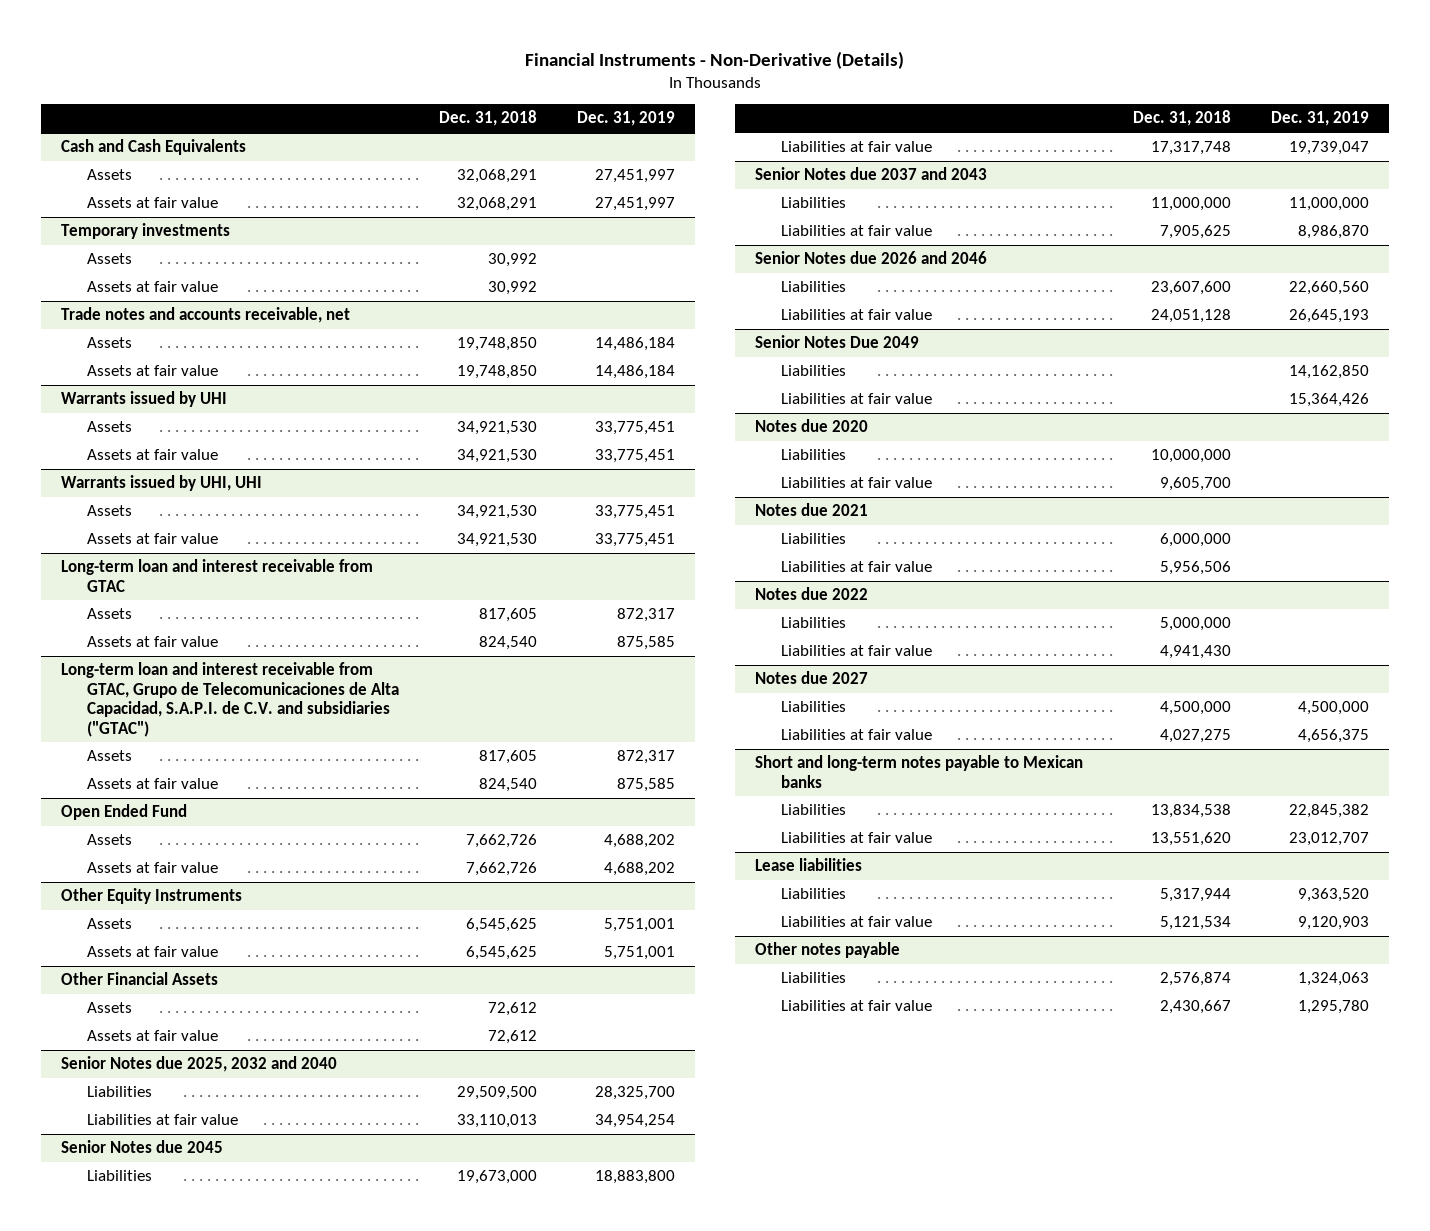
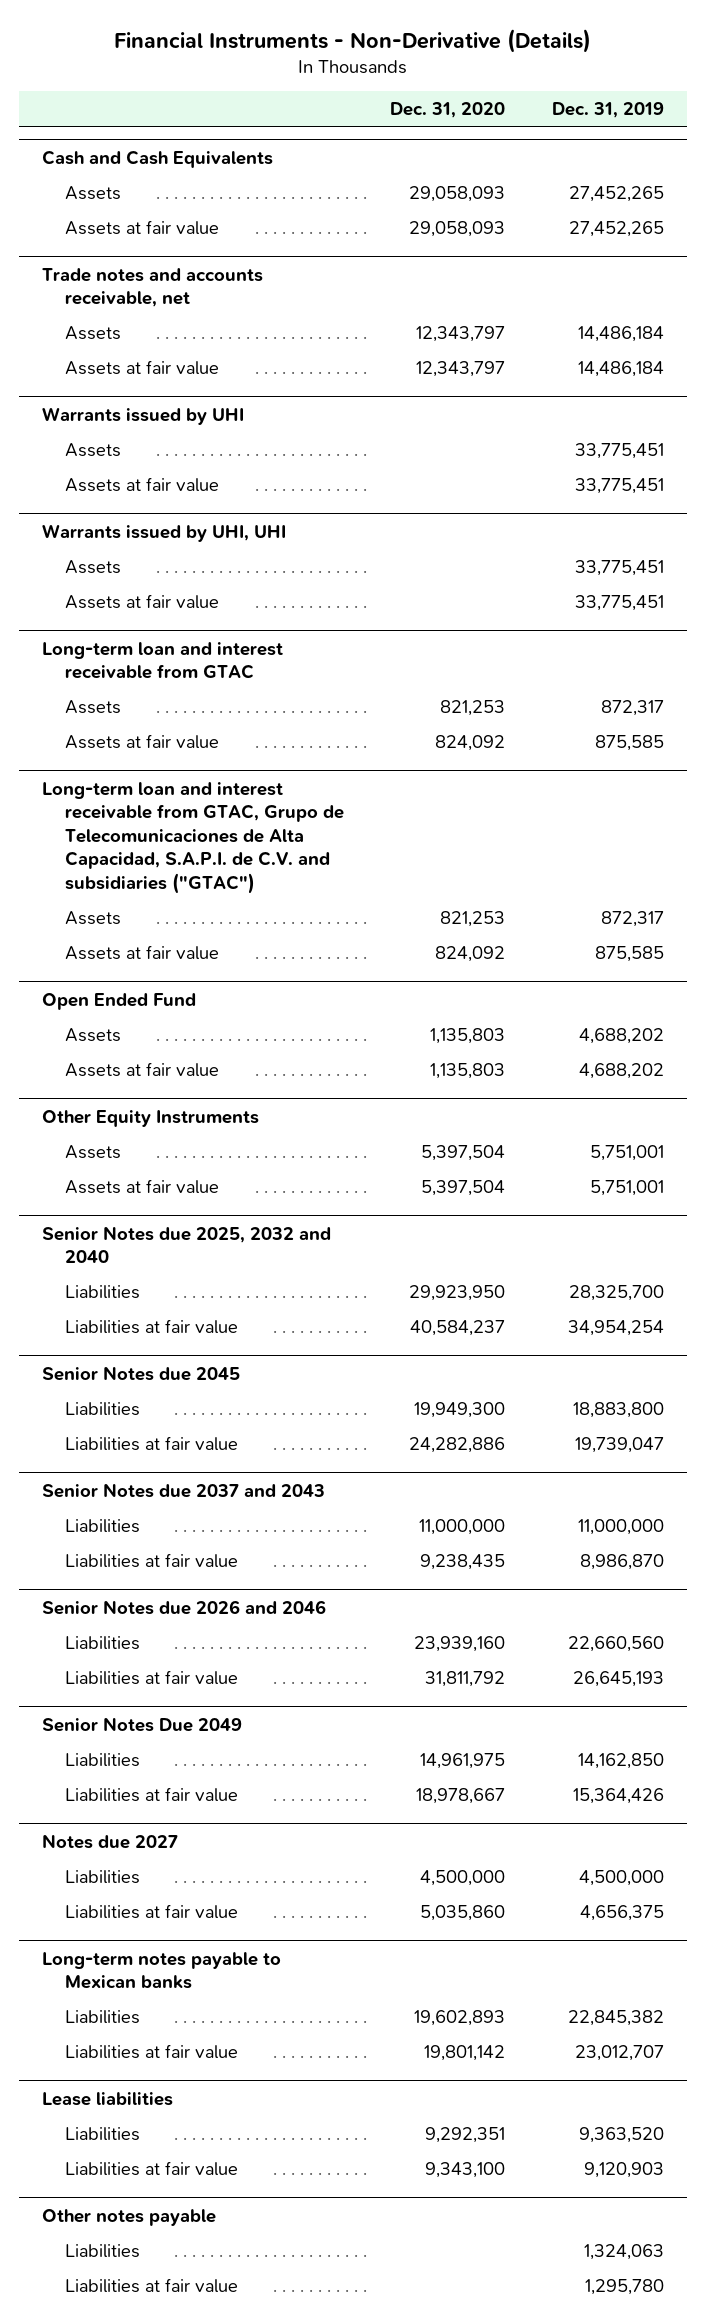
[438,110,537,127] Dec. 31, 2018 -> none
none -> [390,102,506,119] Dec. 31, 2020
[60,223,230,240] Temporary investments -> none
[86,253,132,265] Assets -> none
[86,281,218,293] Assets at fair value -> none
[594,169,675,184] 27,451,997 -> [569,185,665,202] 27,452,265
[594,197,675,212] 27,451,997 -> [569,220,665,237] 27,452,265
[60,972,218,986] Other Financial Assets -> none
[86,1002,132,1014] Assets -> none
[86,1030,218,1042] Assets at fair value -> none
[755,419,869,433] Notes due 2020 -> none
[781,449,847,461] Liabilities -> none
[781,477,933,489] Liabilities at fair value -> none
[755,503,869,517] Notes due 2021 -> none
[781,533,847,545] Liabilities -> none
[781,561,933,573] Liabilities at fair value -> none
[755,587,869,601] Notes due 2022 -> none
[781,617,847,629] Liabilities -> none
[781,645,933,657] Liabilities at fair value -> none
[755,755,1084,788] Short and long-term notes payable to Mexican banks -> [42,1951,282,1990] Long-term notes payable to Mexican banks

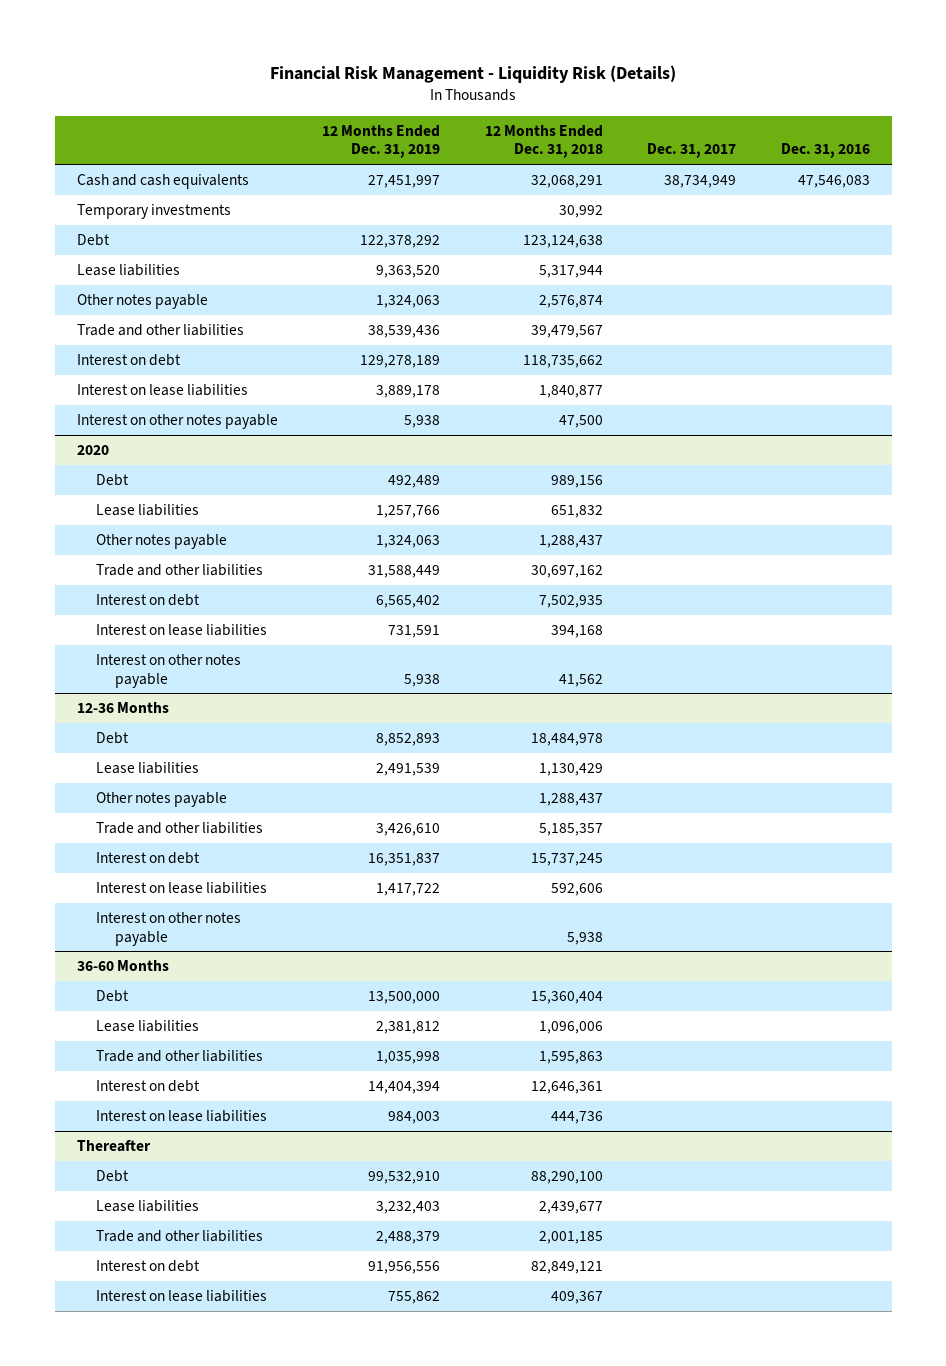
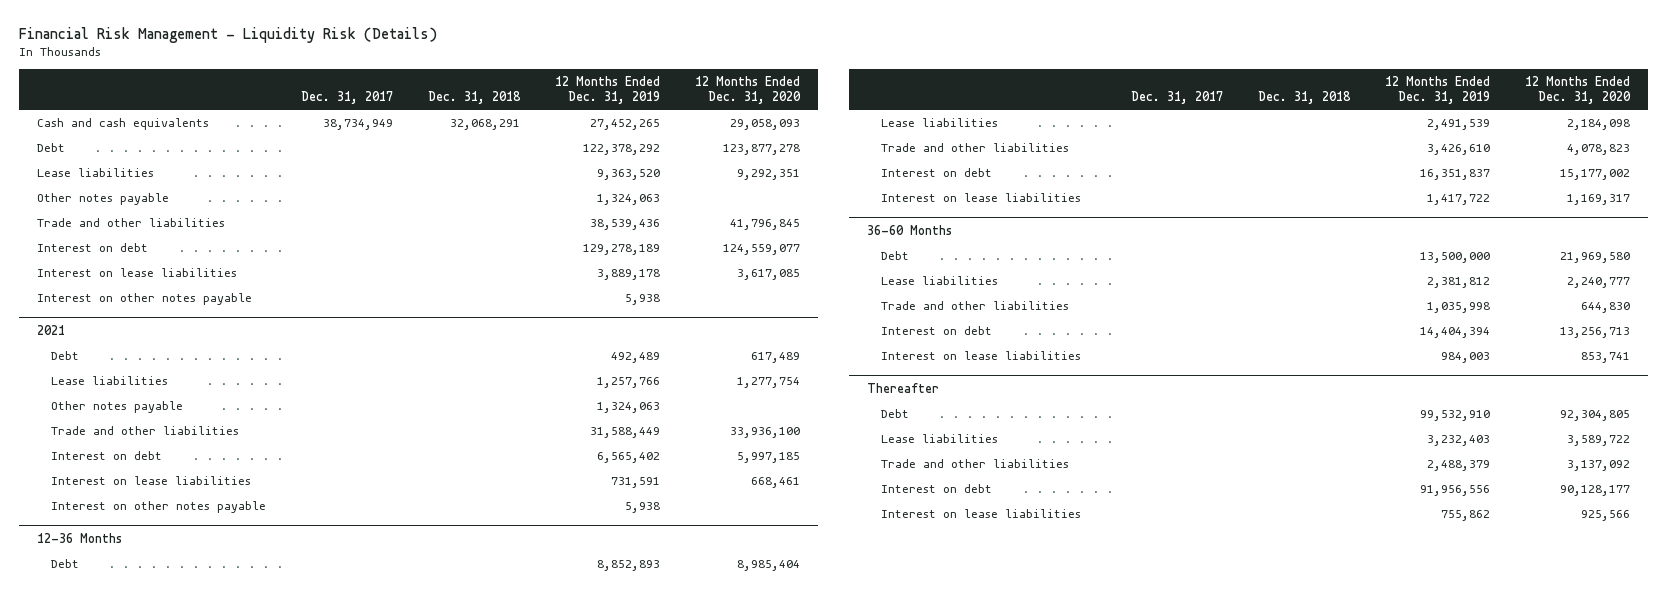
[484,124,603,159] 12 Months Ended Dec. 31, 2018 -> none
[780,143,870,159] Dec. 31, 2016 -> none
none -> [428,91,522,105] Dec. 31, 2018
none -> [695,75,802,105] 12 Months Ended Dec. 31, 2020
[76,204,231,220] Temporary investments -> none
[368,175,441,189] 27,451,997 -> [590,119,661,131] 27,452,265
[76,445,109,456] 2020 -> [37,324,66,335] 2021
[95,792,227,808] Other notes payable -> none
[95,912,241,946] Interest on other notes payable -> none

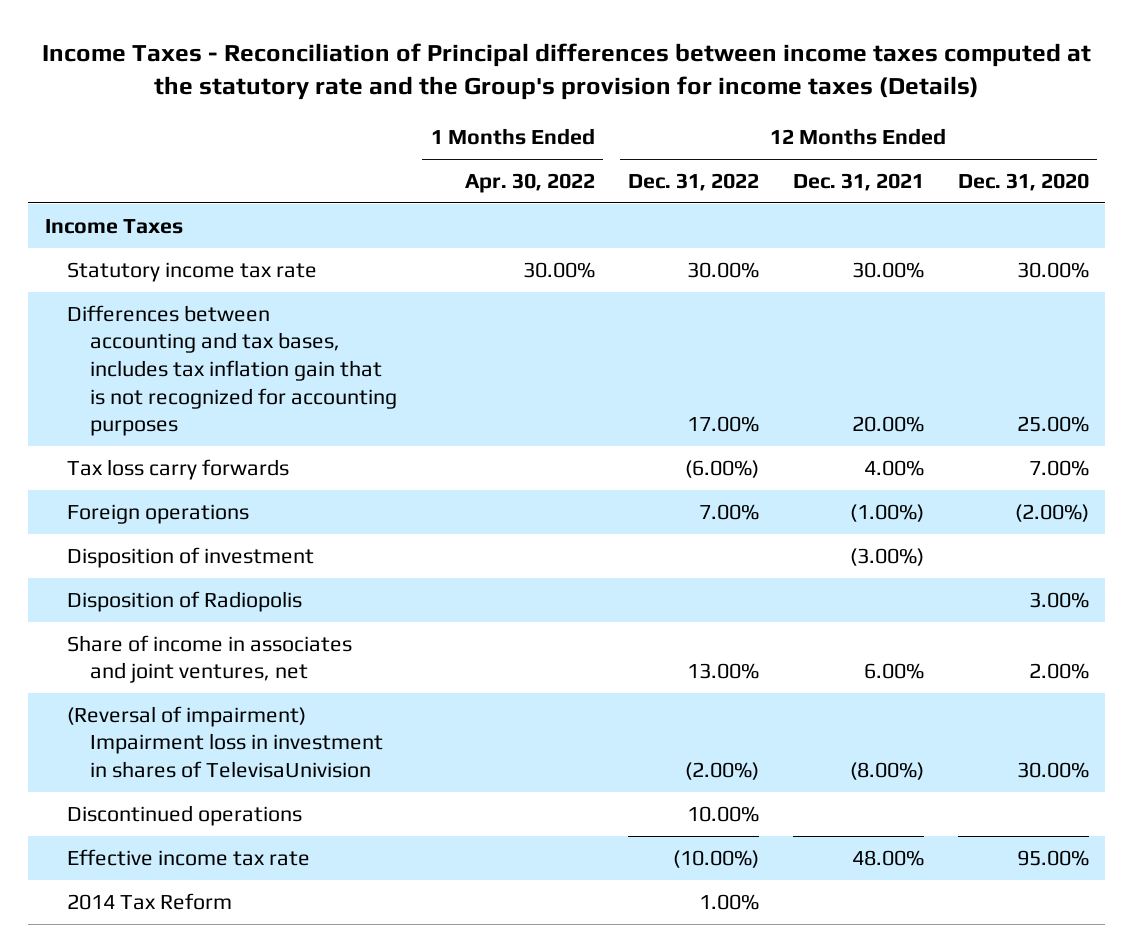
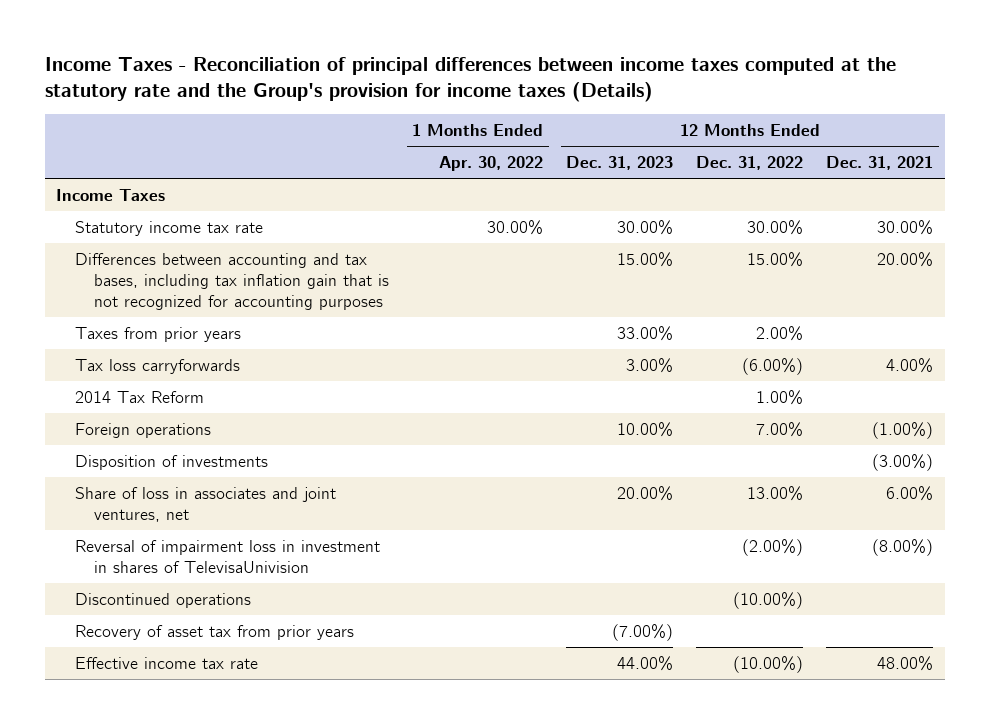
[41,42,1091,101] Income Taxes - Reconciliation of Principal differences between income taxes computed at the statutory rate and the Group's provision for income taxes (Details) -> [44,57,896,103] Income Taxes - Reconciliation of principal differences between income taxes computed at the statutory rate and the Group's provision for income taxes (Details)
[957,172,1089,191] Dec. 31, 2020 -> none
none -> [566,156,674,171] Dec. 31, 2023
[67,304,397,437] Differences between accounting and tax bases, includes tax inflation gain that is not recognized for accounting purposes -> [75,252,390,311] Differences between accounting and tax bases, including tax inflation gain that is not recognized for accounting purposes
[687,416,760,433] 17.00% -> [747,251,804,267] 15.00%
none -> [75,326,242,342] Taxes from prior years
[67,458,290,480] Tax loss carry forwards -> [75,358,241,374] Tax loss carryforwards
[67,892,233,910] 2014 Tax Reform -> [75,390,205,403] 2014 Tax Reform
[67,590,303,612] Disposition of Radiopolis -> none
[67,546,315,568] Disposition of investment -> [75,454,269,470] Disposition of investments
[67,634,353,684] Share of income in associates and joint ventures, net -> [75,486,337,522] Share of loss in associates and joint ventures, net
[67,705,383,778] (Reversal of impairment) Impairment loss in investment in shares of TelevisaUnivision -> [75,539,381,573] Reversal of impairment loss in investment in shares of TelevisaUnivision
[687,805,760,822] 10.00% -> [733,591,804,609] (10.00%)
none -> [75,624,355,640] Recovery of asset tax from prior years

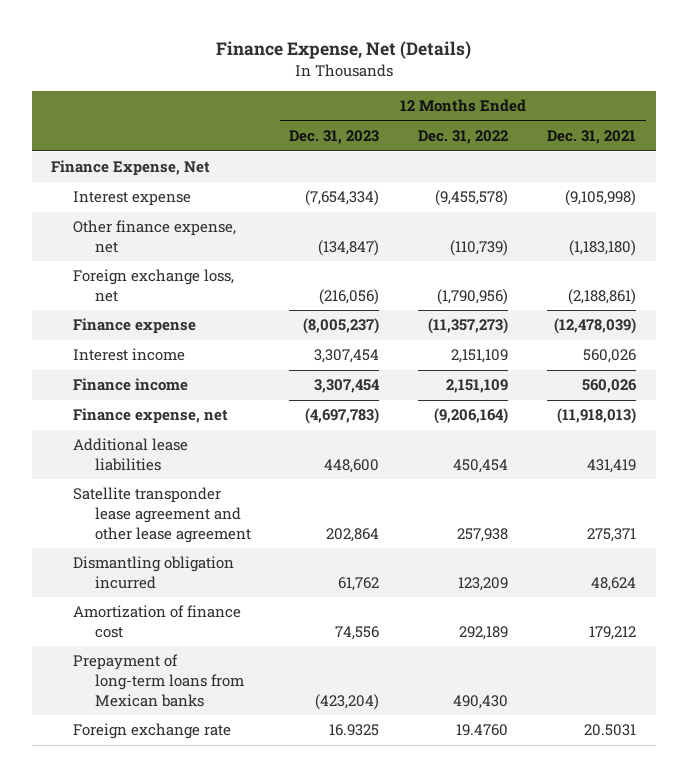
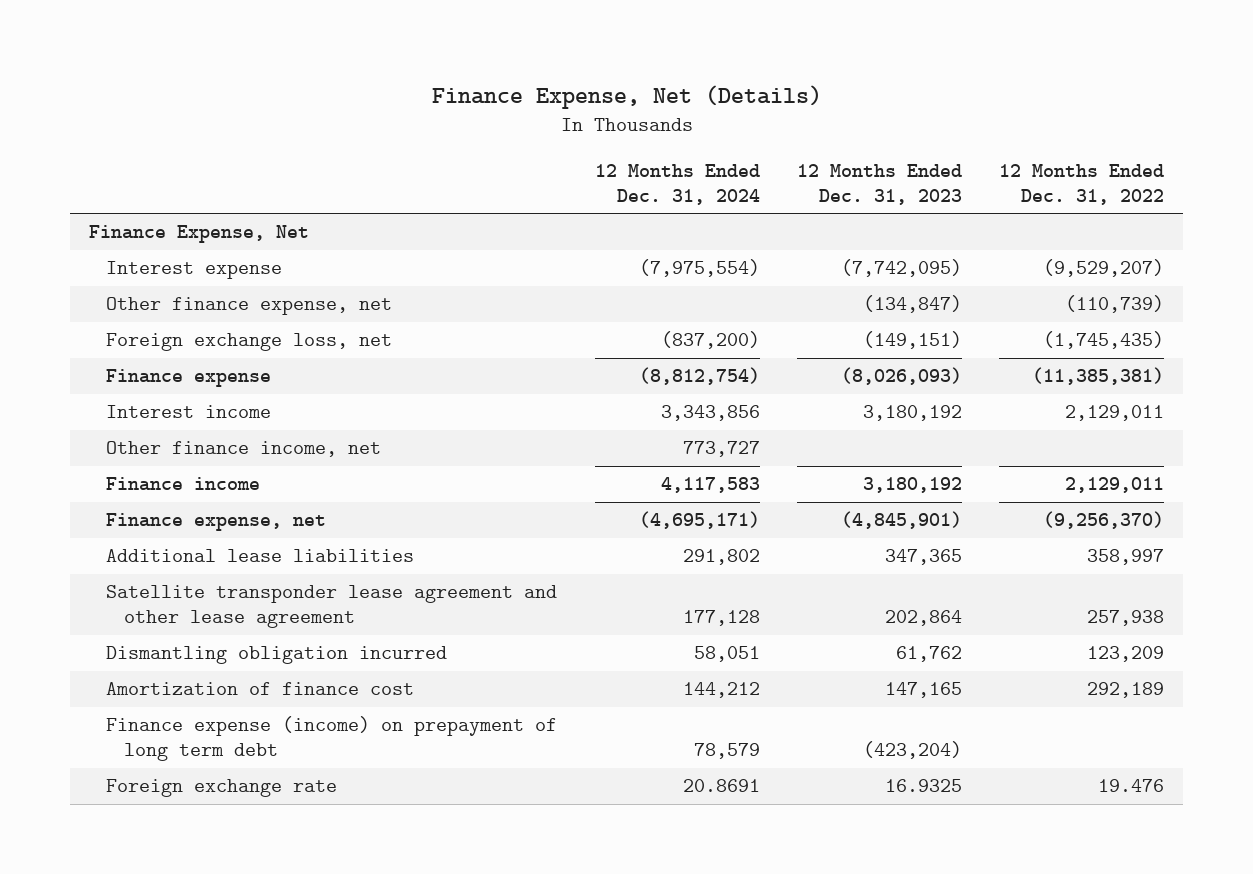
[547,130,637,145] Dec. 31, 2021 -> none
none -> [594,163,760,205] 12 Months Ended Dec. 31, 2024
[305,190,380,207] (7,654,334) -> [841,259,963,278] (7,742,095)
[435,190,509,207] (9,455,578) -> [1043,259,1165,278] (9,529,207)
[319,288,380,305] (216,056) -> [863,331,963,350] (149,151)
[437,288,509,305] (1,790,956) -> [1043,331,1165,350] (1,745,435)
[303,318,380,335] (8,005,237) -> [841,367,963,386] (8,026,093)
[428,318,509,335] (11,357,273) -> [1032,367,1165,386] (11,385,381)
[314,349,380,364] 3,307,454 -> [863,405,963,422] 3,180,192
[451,349,509,364] 2,151,109 -> [1065,405,1165,422] 2,129,011
none -> [106,441,382,458] Other finance income, net
[314,379,381,394] 3,307,454 -> [863,477,963,494] 3,180,192
[446,379,509,394] 2,151,109 -> [1065,477,1165,494] 2,129,011
[305,408,380,425] (4,697,783) -> [841,511,963,530] (4,845,901)
[434,408,509,425] (9,206,164) -> [1043,511,1165,530] (9,256,370)
[324,458,380,473] 448,600 -> [885,549,963,566] 347,365
[453,458,509,473] 450,454 -> [1087,549,1165,566] 358,997
[72,654,244,707] Prepayment of long-term loans from Mexican banks -> none
[335,625,380,640] 74,556 -> [885,682,963,699] 147,165
none -> [106,716,558,762] Finance expense (income) on prepayment of long term debt
[456,724,509,737] 19.4760 -> [1098,779,1165,793] 19.476

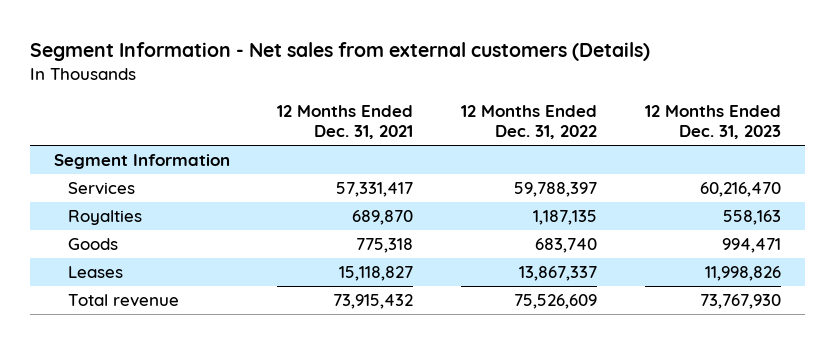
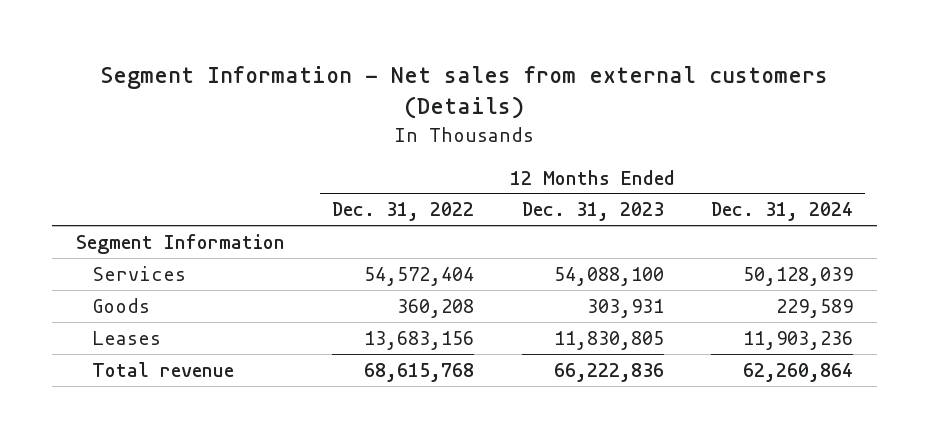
[277,104,414,140] 12 Months Ended Dec. 31, 2021 -> none
none -> [711,202,854,222] Dec. 31, 2024
[67,209,142,225] Royalties -> none
[514,181,598,197] 59,788,397 -> [364,266,475,286] 54,572,404
[699,181,781,197] 60,216,470 -> [553,266,664,286] 54,088,100
[535,237,598,253] 683,740 -> [397,298,475,318] 360,208
[721,237,781,253] 994,471 -> [586,298,664,318] 303,931
[519,265,598,281] 13,867,337 -> [364,330,475,350] 13,683,156
[704,265,781,281] 11,998,826 -> [553,330,664,350] 11,830,805
[514,293,598,309] 75,526,609 -> [364,362,475,382] 68,615,768
[699,293,781,309] 73,767,930 -> [553,362,664,382] 66,222,836

